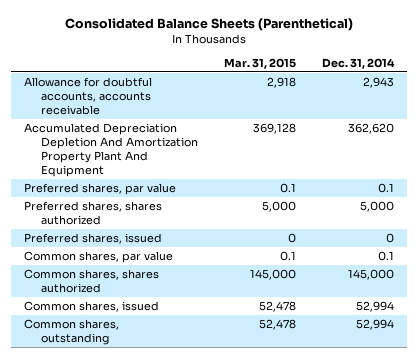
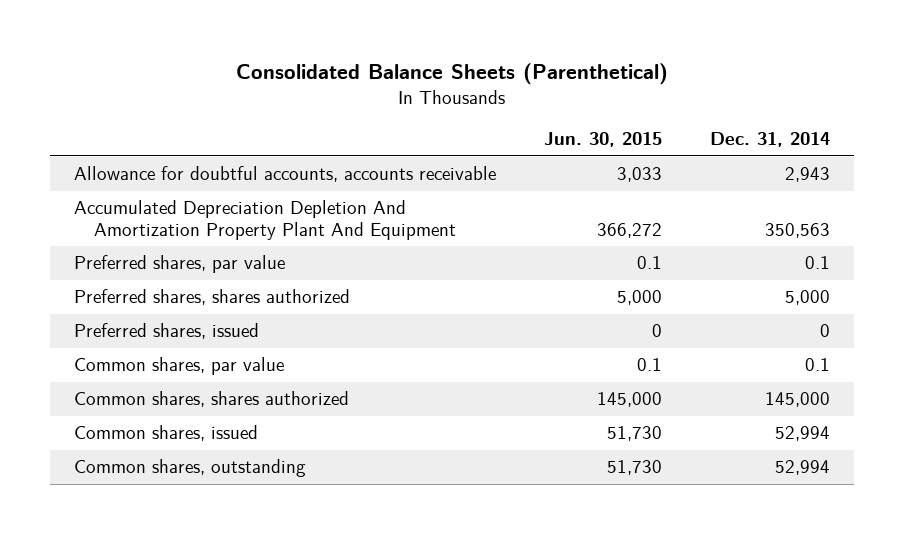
[223,57,296,69] Mar. 31, 2015 -> none
none -> [544,132,663,148] Jun. 30, 2015
[347,122,394,134] 362,620 -> [764,222,830,238] 350,563

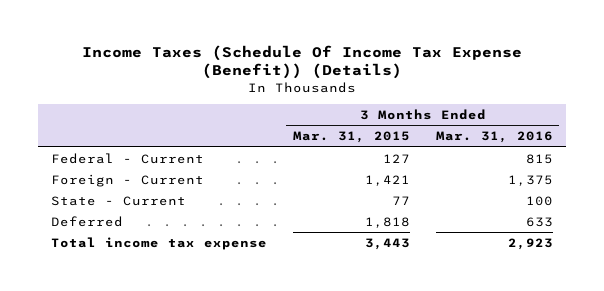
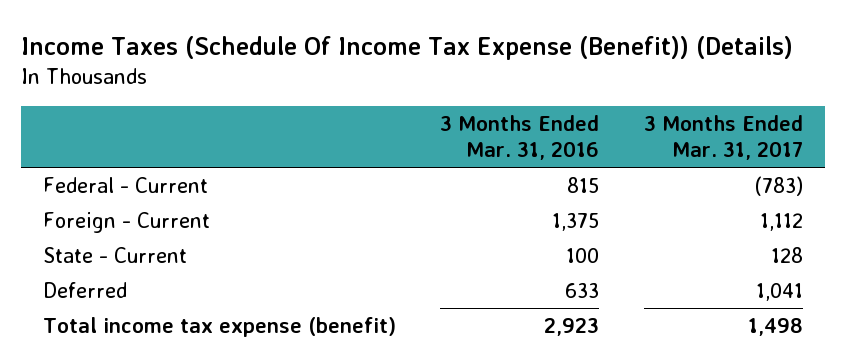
[292,131,410,144] Mar. 31, 2015 -> none
none -> [643,115,803,161] 3 Months Ended Mar. 31, 2017
[50,236,267,250] Total income tax expense -> [42,316,396,337] Total income tax expense (benefit)

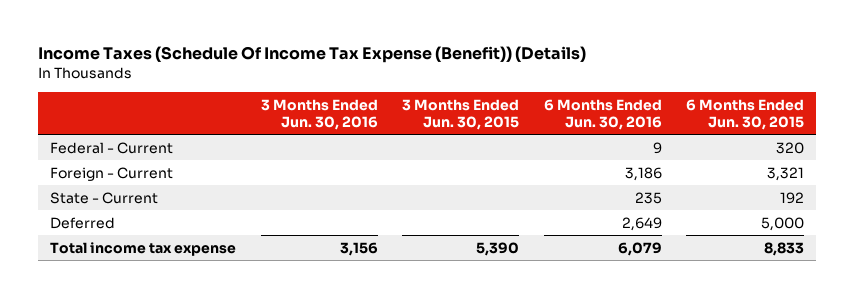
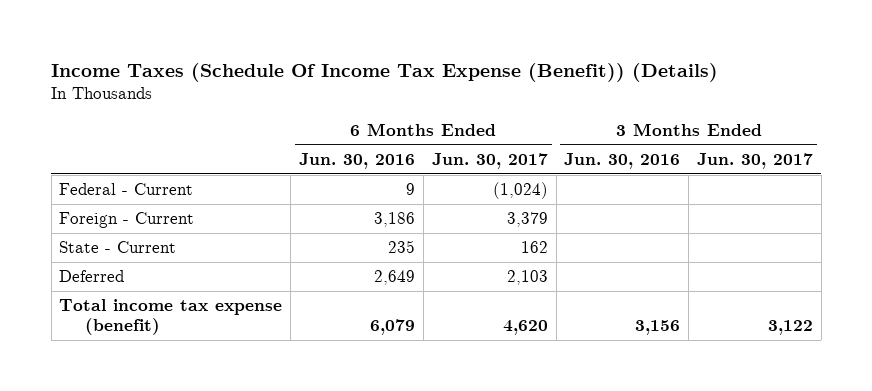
[402,98,520,130] 3 Months Ended Jun. 30, 2015 -> none
[686,98,805,130] 6 Months Ended Jun. 30, 2015 -> none
none -> [431,153,548,170] Jun. 30, 2017
none -> [696,153,813,170] Jun. 30, 2017
[50,241,237,256] Total income tax expense -> [59,299,283,335] Total income tax expense (benefit)

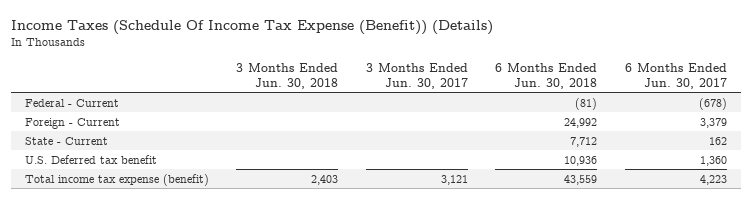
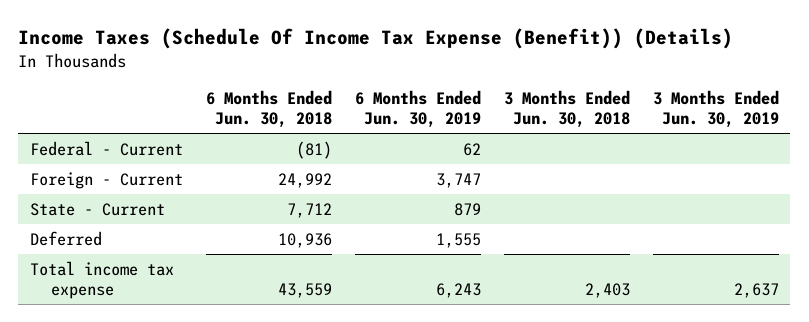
[365,62,468,90] 3 Months Ended Jun. 30, 2017 -> none
[625,62,728,90] 6 Months Ended Jun. 30, 2017 -> none
none -> [354,89,481,129] 6 Months Ended Jun. 30, 2019
none -> [652,89,779,129] 3 Months Ended Jun. 30, 2019
[24,154,157,164] U.S. Deferred tax benefit -> [29,230,102,246] Deferred
[24,173,209,186] Total income tax expense (benefit) -> [29,260,174,300] Total income tax expense

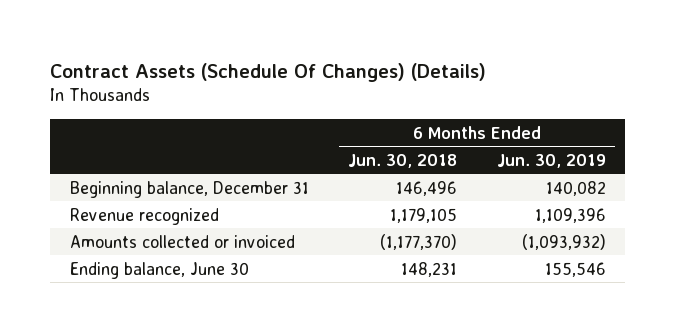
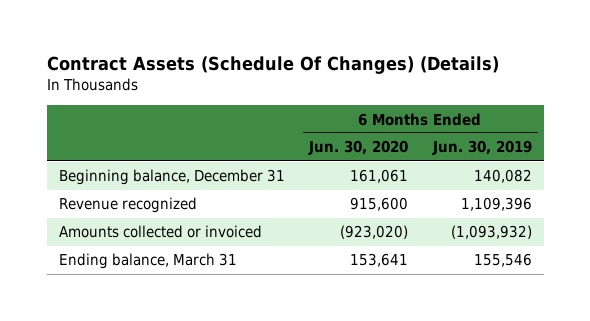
[348,153,458,168] Jun. 30, 2018 -> none
none -> [308,140,409,156] Jun. 30, 2020
[70,261,250,279] Ending balance, June 30 -> [58,253,237,270] Ending balance, March 31

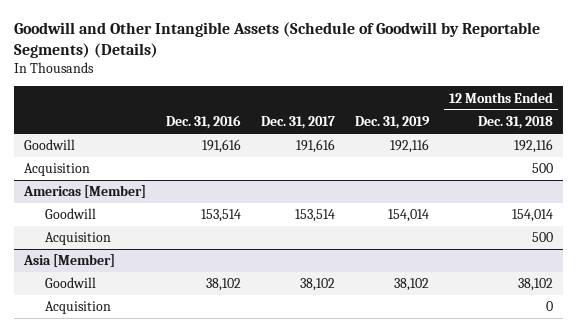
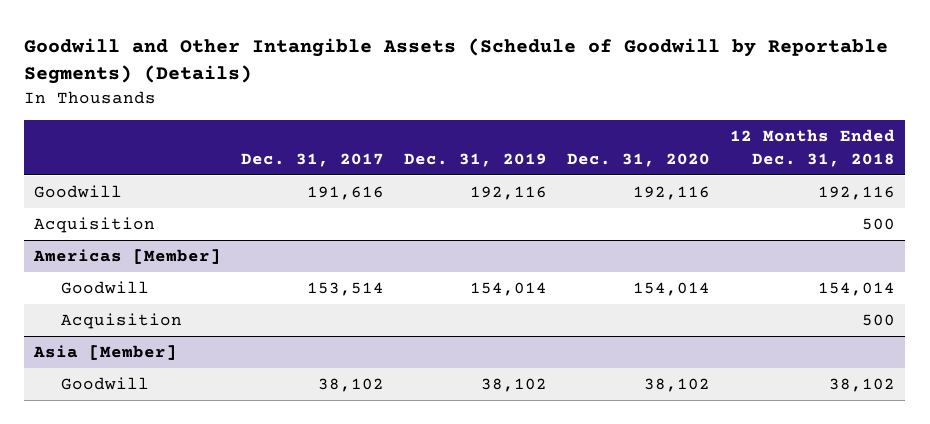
[165,114,241,129] Dec. 31, 2016 -> none
none -> [567,152,711,167] Dec. 31, 2020
[44,301,111,315] Acquisition -> none

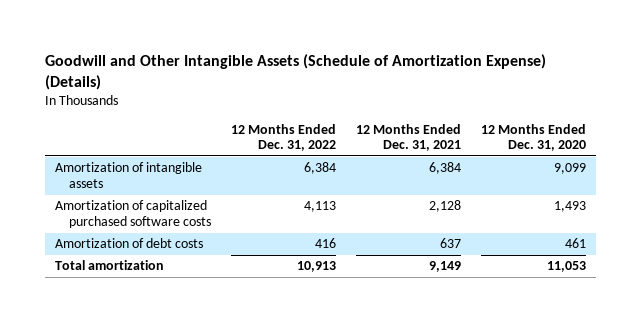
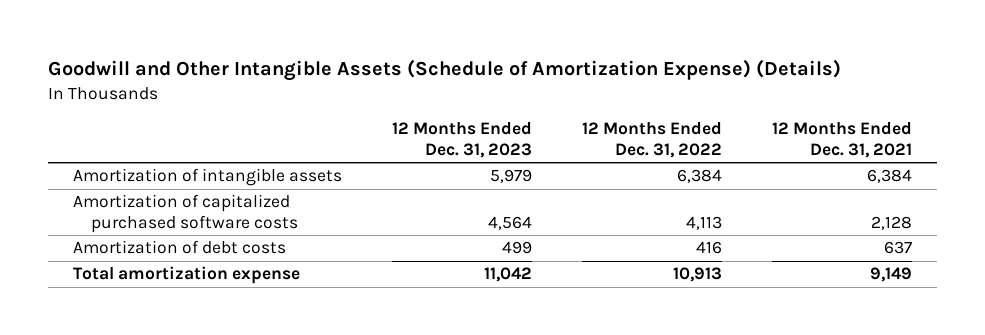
[481,123,587,152] 12 Months Ended Dec. 31, 2020 -> none
none -> [392,122,533,158] 12 Months Ended Dec. 31, 2023
[55,260,165,271] Total amortization -> [72,266,300,285] Total amortization expense

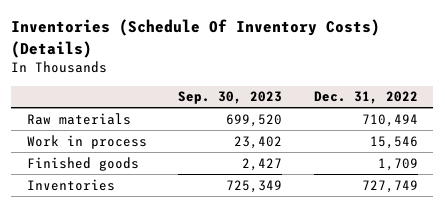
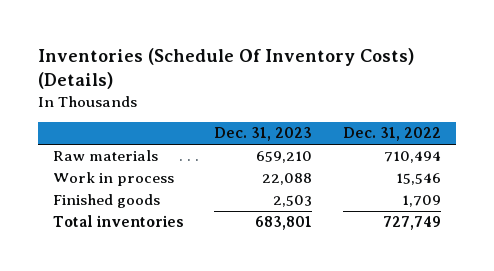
[178,91,283,105] Sep. 30, 2023 -> none
none -> [214,127,313,142] Dec. 31, 2023
[27,178,116,191] Inventories -> [52,215,184,228] Total inventories

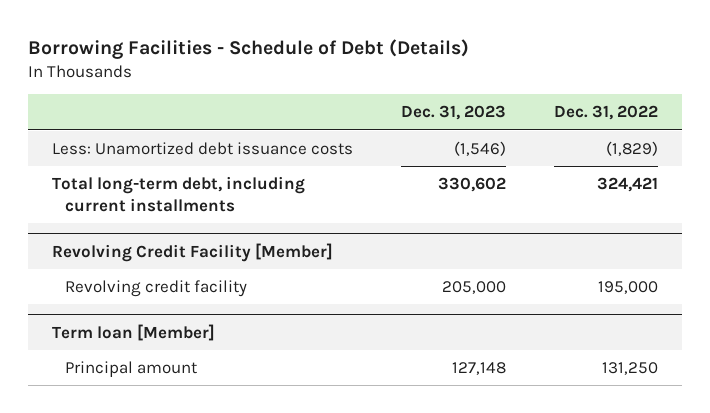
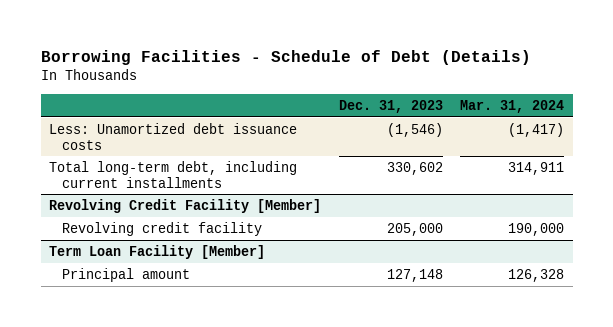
[554,105,659,121] Dec. 31, 2022 -> none
none -> [460,99,565,113] Mar. 31, 2024
[51,324,215,342] Term loan [Member] -> [49,244,266,259] Term Loan Facility [Member]

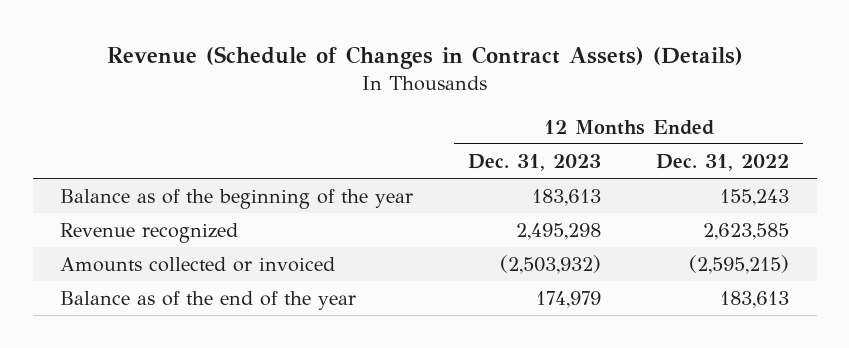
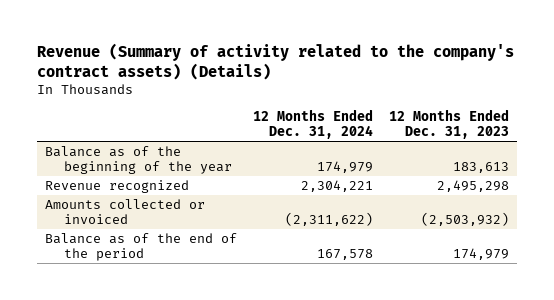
[106,46,743,70] Revenue (Schedule of Changes in Contract Assets) (Details) -> [36,42,514,80] Revenue (Summary of activity related to the company's contract assets) (Details)
[656,153,790,171] Dec. 31, 2022 -> none
none -> [252,109,373,140] 12 Months Ended Dec. 31, 2024
[60,290,357,310] Balance as of the end of the year -> [44,233,237,262] Balance as of the end of the period

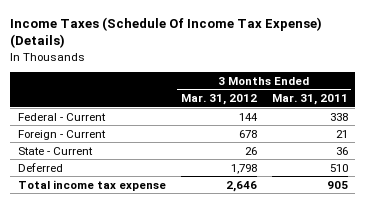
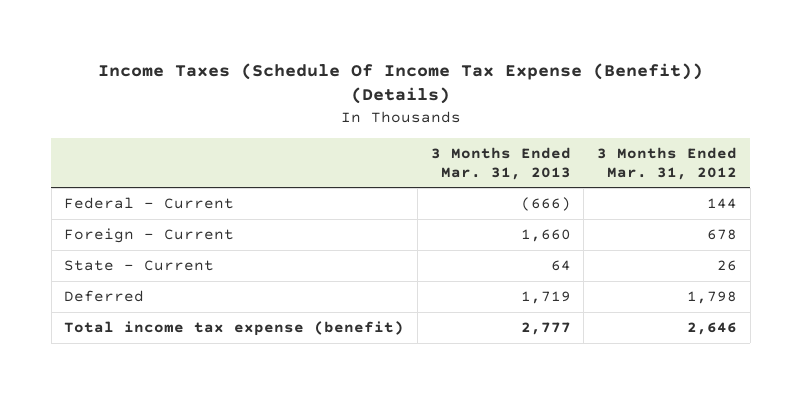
[10,16,323,49] Income Taxes (Schedule Of Income Tax Expense) (Details) -> [97,62,703,105] Income Taxes (Schedule Of Income Tax Expense (Benefit)) (Details)
[271,93,348,105] Mar. 31, 2011 -> none
none -> [430,147,571,180] 3 Months Ended Mar. 31, 2013
[17,179,166,191] Total income tax expense -> [64,321,405,337] Total income tax expense (benefit)

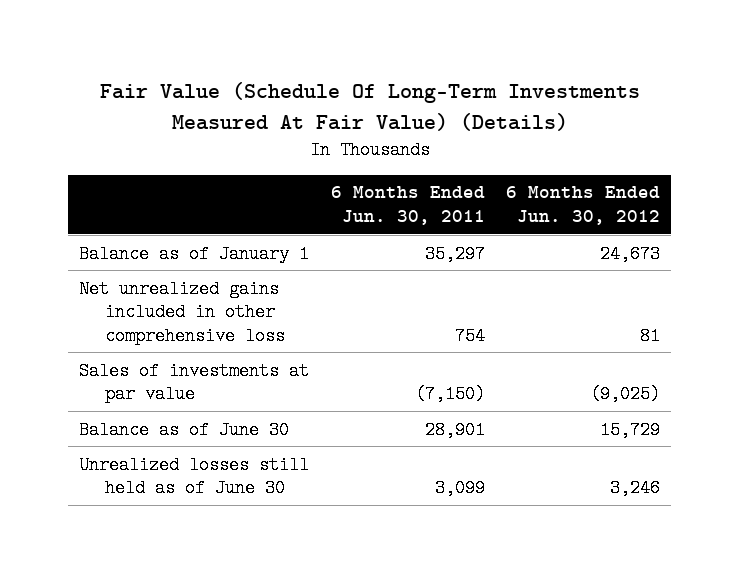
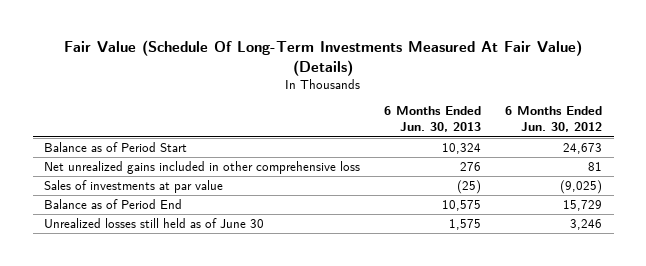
[330,186,485,226] 6 Months Ended Jun. 30, 2011 -> none
none -> [384,106,482,133] 6 Months Ended Jun. 30, 2013
[78,244,309,263] Balance as of January 1 -> [44,142,188,153] Balance as of Period Start
[78,420,289,439] Balance as of June 30 -> [44,199,183,210] Balance as of Period End

